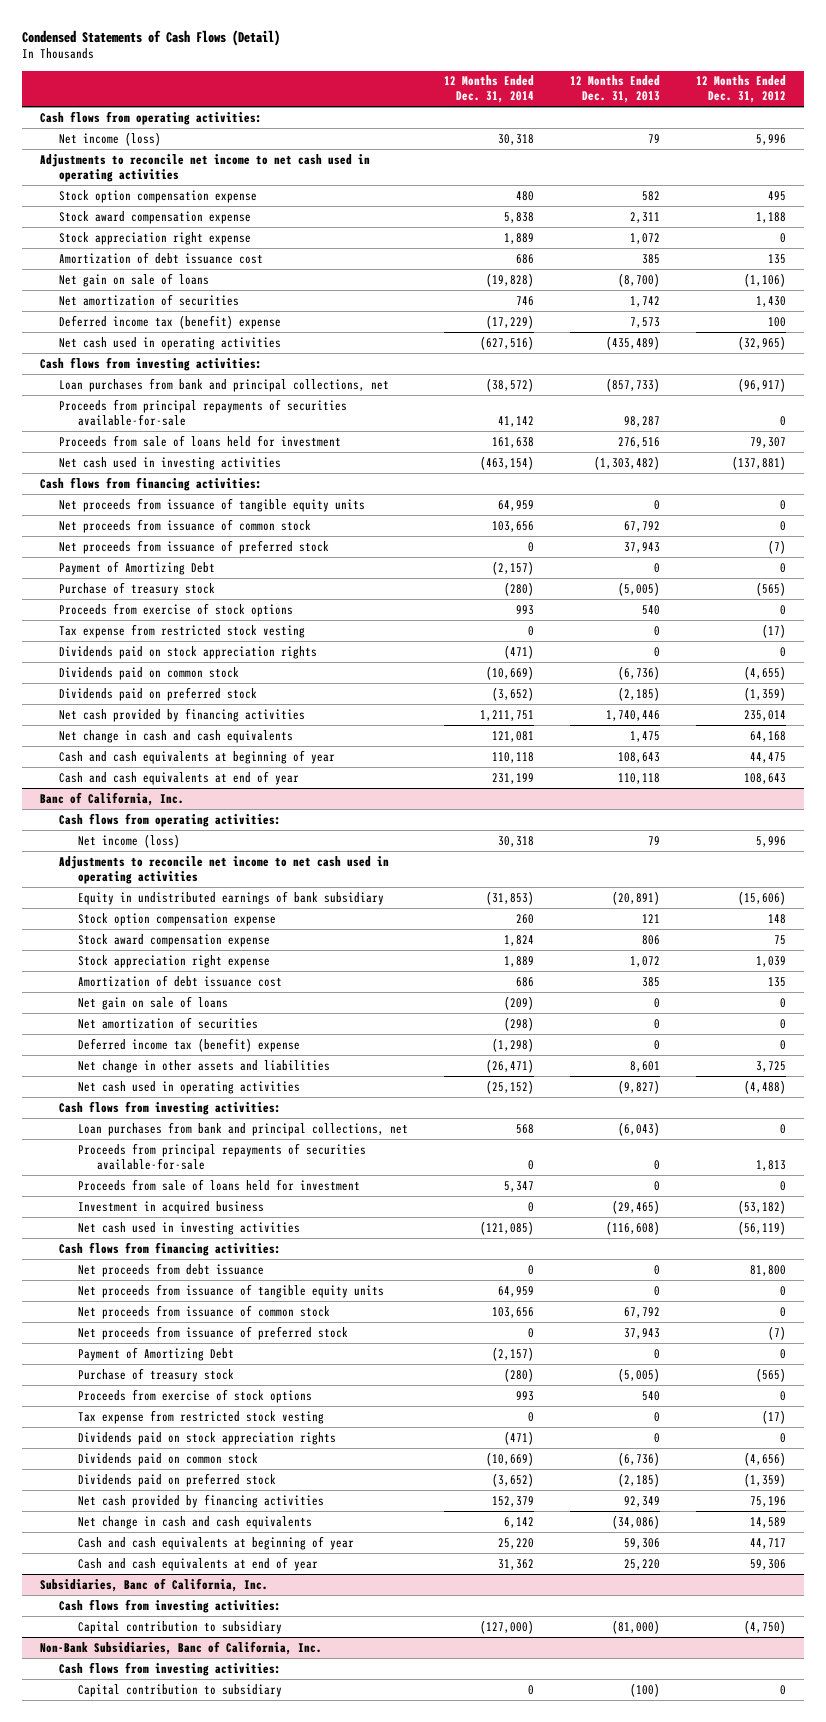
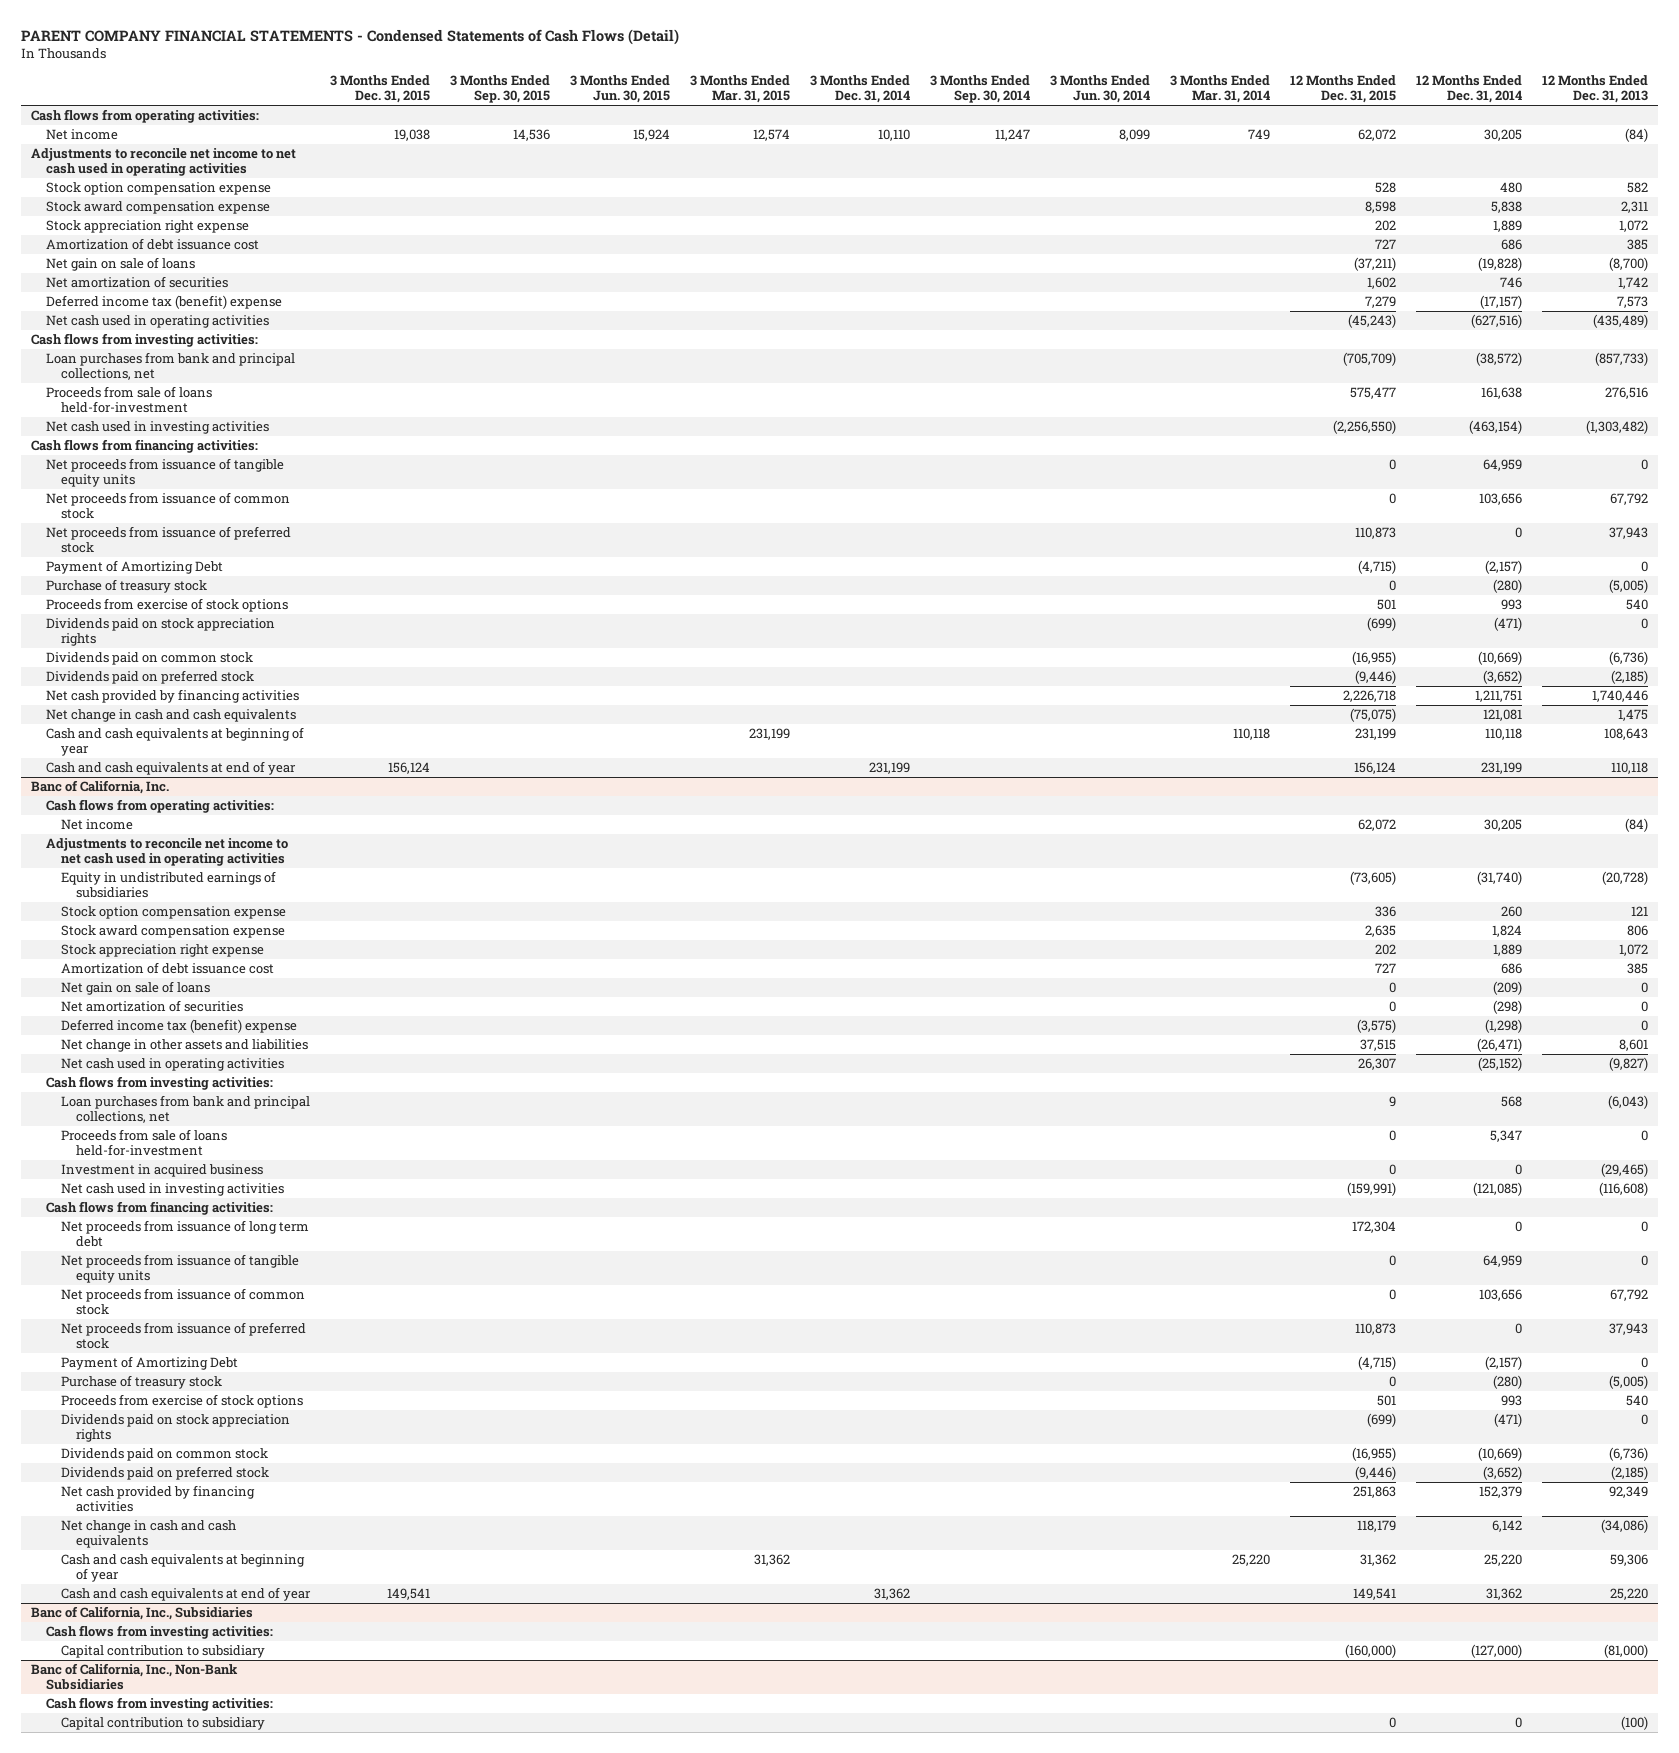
[22,29,281,46] Condensed Statements of Cash Flows (Detail) -> [20,28,679,45] PARENT COMPANY FINANCIAL STATEMENTS - Condensed Statements of Cash Flows (Detail)
[695,75,786,104] 12 Months Ended Dec. 31, 2012 -> none
none -> [330,75,431,104] 3 Months Ended Dec. 31, 2015
none -> [450,75,551,104] 3 Months Ended Sep. 30, 2015
none -> [570,75,671,104] 3 Months Ended Jun. 30, 2015
none -> [690,75,791,104] 3 Months Ended Mar. 31, 2015
none -> [810,75,911,104] 3 Months Ended Dec. 31, 2014
none -> [930,75,1031,104] 3 Months Ended Sep. 30, 2014
none -> [1050,75,1151,104] 3 Months Ended Jun. 30, 2014
none -> [1170,75,1271,104] 3 Months Ended Mar. 31, 2014
none -> [1290,75,1397,104] 12 Months Ended Dec. 31, 2015
[59,131,162,146] Net income (loss) -> [46,129,119,141] Net income
[498,133,535,145] 30,318 -> [1484,129,1523,142] 30,205
[647,133,660,143] 79 -> [1625,128,1649,143] (84)
[486,314,535,329] (17,229) -> [1480,295,1523,310] (17,157)
[59,398,348,426] Proceeds from principal repayments of securities available-for-sale -> none
[59,434,342,447] Proceeds from sale of loans held for investment -> [46,386,213,414] Proceeds from sale of loans held-for-investment
[59,623,306,638] Tax expense from restricted stock vesting -> none
[78,833,181,848] Net income (loss) -> [61,819,134,831] Net income
[498,835,535,847] 30,318 -> [1484,819,1523,832] 30,205
[647,835,660,845] 79 -> [1625,818,1649,833] (84)
[78,890,385,905] Equity in undistributed earnings of bank subsidiary -> [61,871,277,899] Equity in undistributed earnings of subsidiaries
[486,890,535,905] (31,853) -> [1477,871,1523,886] (31,740)
[611,890,660,905] (20,891) -> [1602,871,1649,886] (20,728)
[78,1142,367,1170] Proceeds from principal repayments of securities available-for-sale -> none
[78,1178,361,1191] Proceeds from sale of loans held for investment -> [61,1129,228,1157] Proceeds from sale of loans held-for-investment
[78,1262,265,1277] Net proceeds from debt issuance -> [61,1220,310,1248] Net proceeds from issuance of long term debt
[78,1409,325,1424] Tax expense from restricted stock vesting -> none
[40,1577,269,1592] Subsidiaries, Banc of California, Inc. -> [30,1606,253,1621] Banc of California, Inc., Subsidiaries
[40,1640,323,1655] Non-Bank Subsidiaries, Banc of California, Inc. -> [30,1663,238,1691] Banc of California, Inc., Non-Bank Subsidiaries

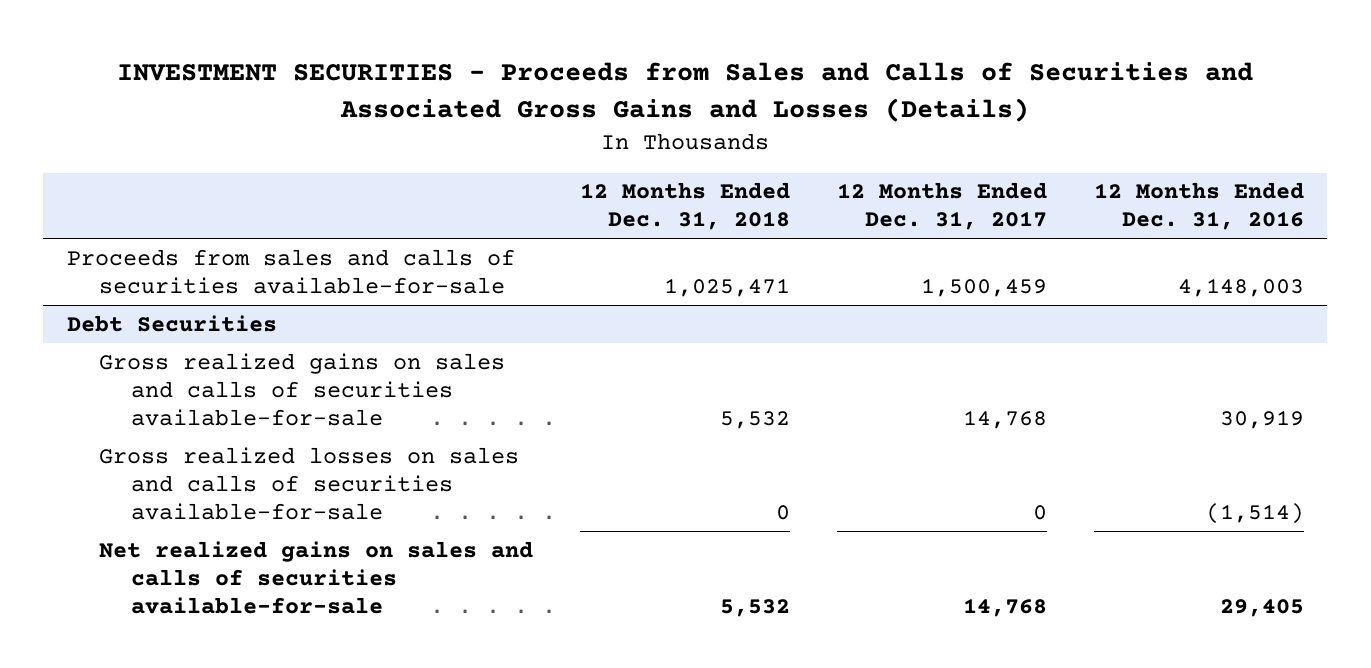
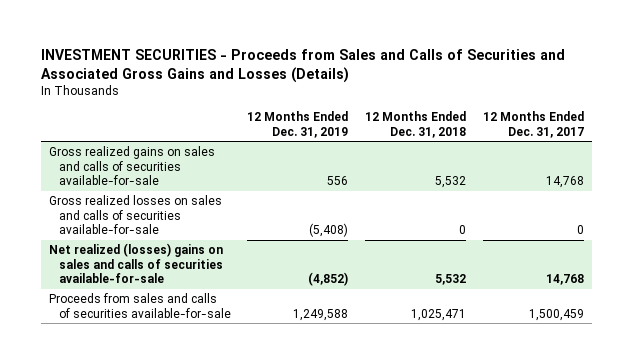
[1093,182,1304,231] 12 Months Ended Dec. 31, 2016 -> none
none -> [247,111,349,139] 12 Months Ended Dec. 31, 2019
[66,314,277,332] Debt Securities -> none
[98,540,533,614] Net realized gains on sales and calls of securities available-for-sale -> [48,243,223,284] Net realized (losses) gains on sales and calls of securities available-for-sale
[66,248,515,294] Proceeds from sales and calls of securities available-for-sale -> [48,293,231,318] Proceeds from sales and calls of securities available-for-sale

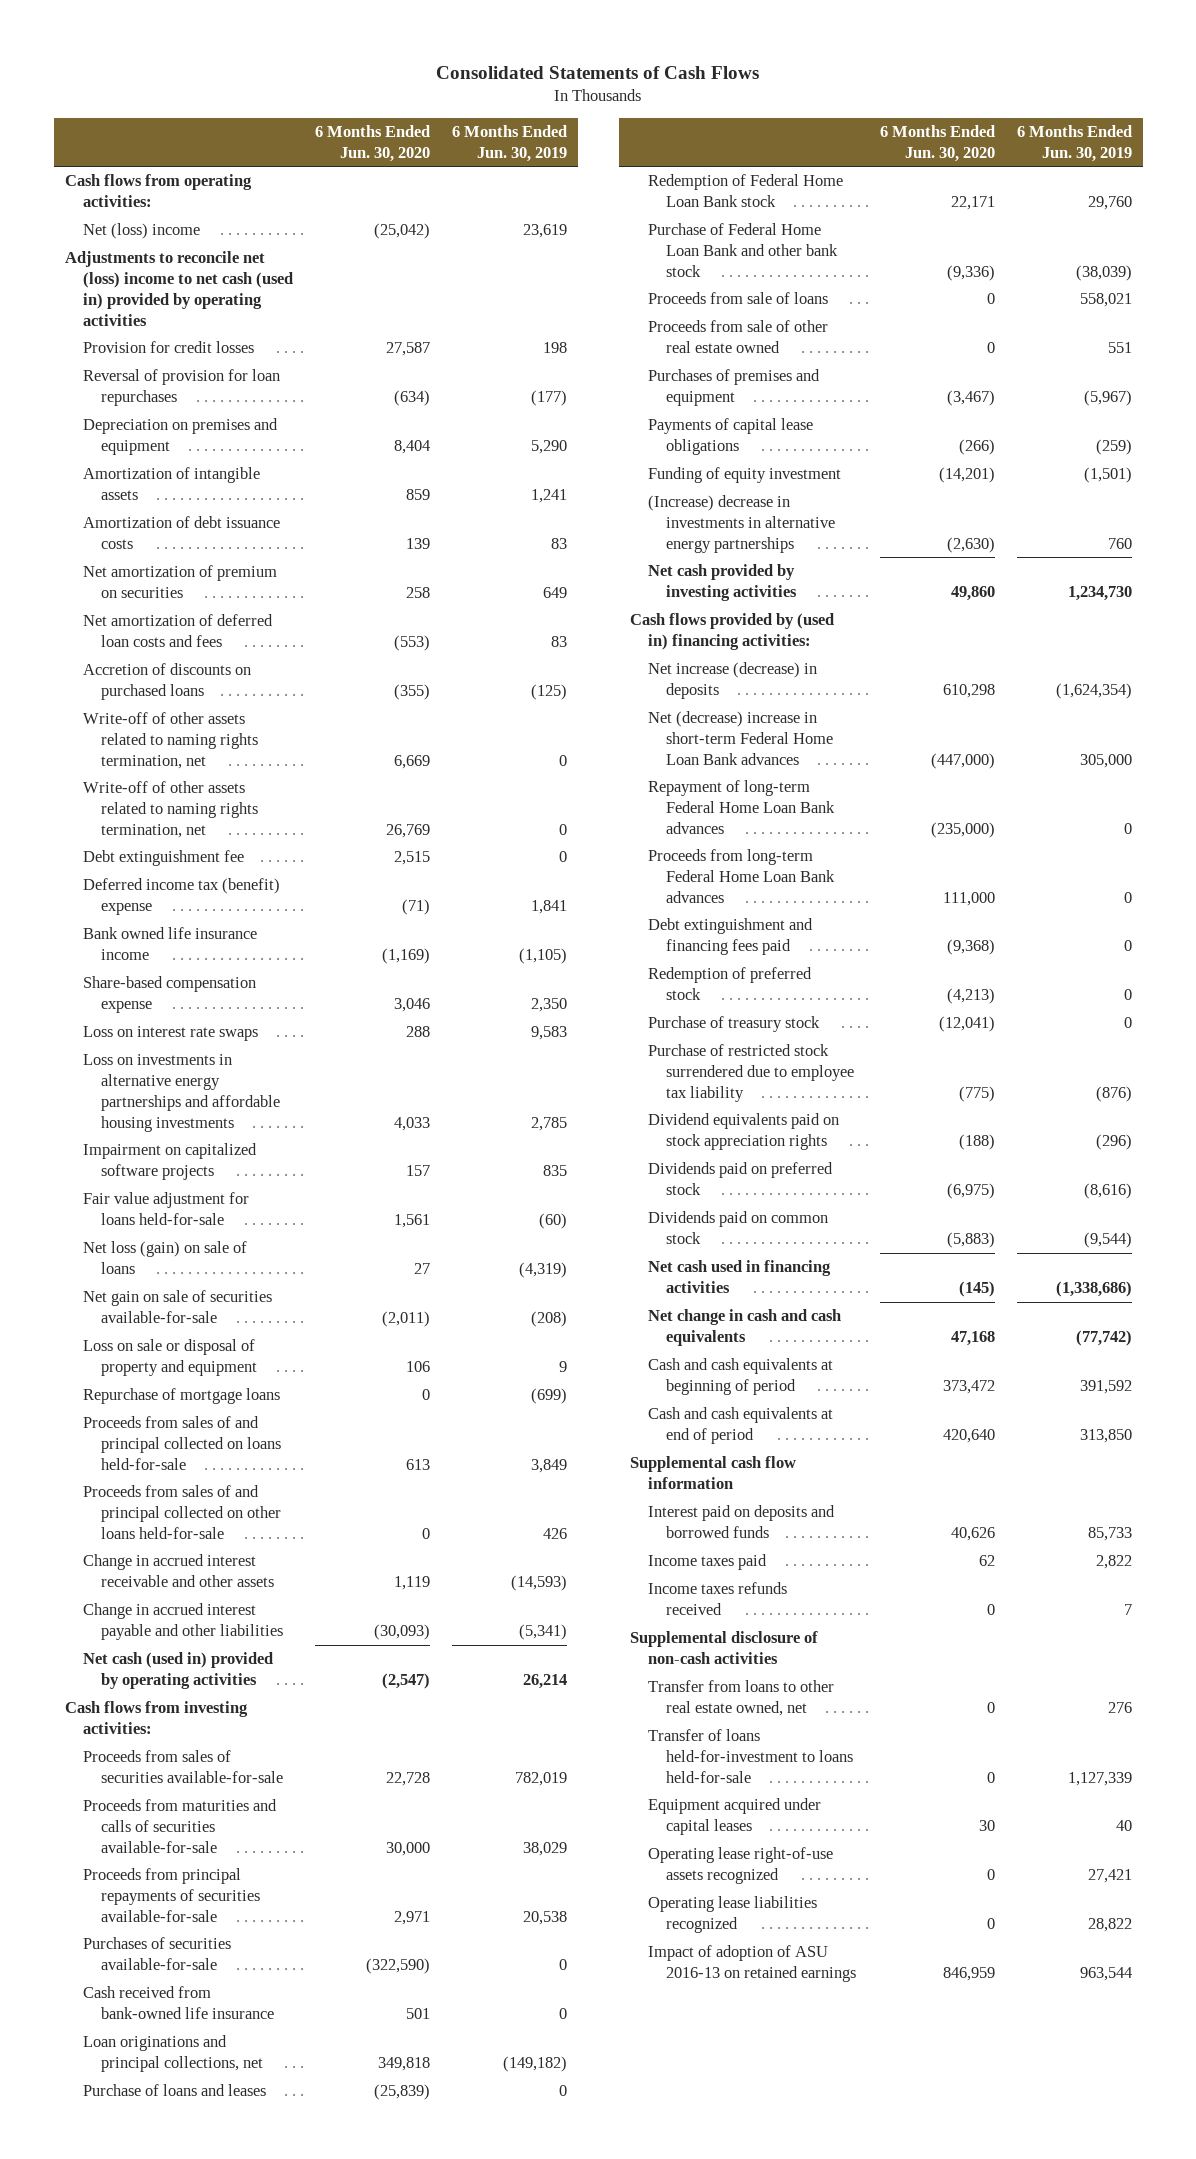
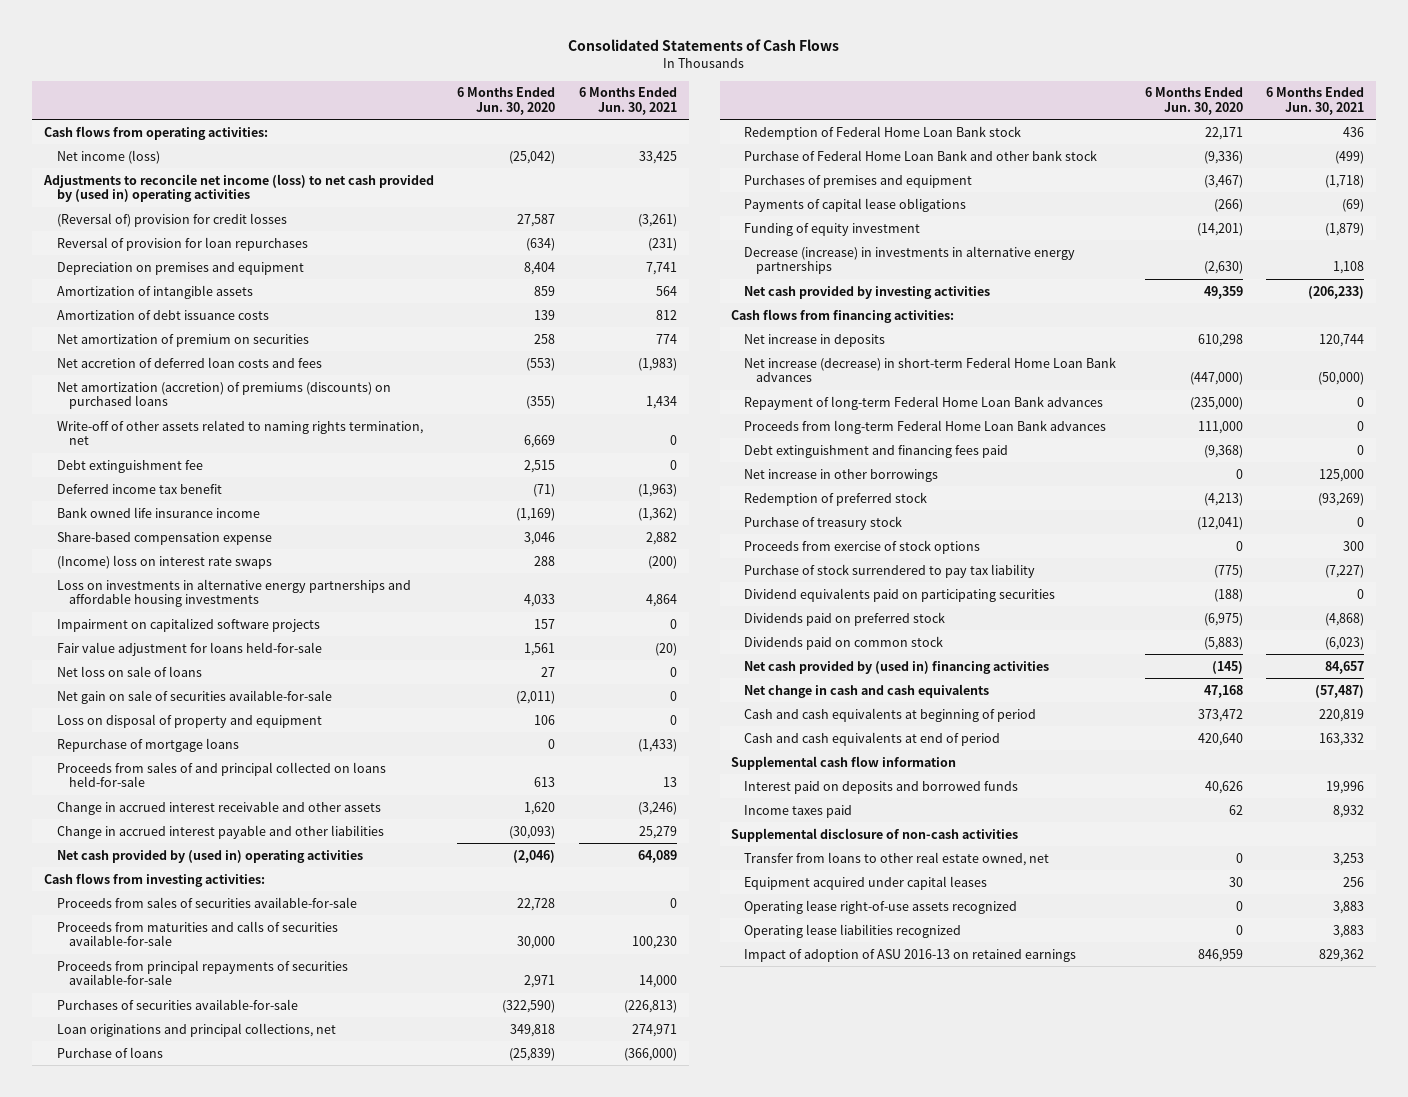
[451,124,567,162] 6 Months Ended Jun. 30, 2019 -> none
none -> [578,87,677,115] 6 Months Ended Jun. 30, 2021
[82,223,200,240] Net (loss) income -> [56,149,160,164] Net income (loss)
[64,251,293,326] Adjustments to reconcile net (loss) income to net cash (used in) provided by operating activities -> [42,173,434,203] Adjustments to reconcile net income (loss) to net cash provided by (used in) operating activities
[82,341,254,354] Provision for credit losses -> [56,212,287,227] (Reversal of) provision for credit losses
[82,614,273,648] Net amortization of deferred loan costs and fees -> [56,356,322,368] Net accretion of deferred loan costs and fees
[82,663,251,701] Accretion of discounts on purchased loans -> [56,381,391,410] Net amortization (accretion) of premiums (discounts) on purchased loans
[82,781,258,838] Write-off of other assets related to naming rights termination, net -> none
[82,878,280,916] Deferred income tax (benefit) expense -> [56,483,222,494] Deferred income tax benefit
[82,1026,258,1042] Loss on interest rate swaps -> [56,554,272,569] (Income) loss on interest rate swaps
[82,1241,247,1275] Net loss (gain) on sale of loans -> [56,665,202,677] Net loss on sale of loans
[82,1339,257,1377] Loss on sale or disposal of property and equipment -> [56,713,322,728] Loss on disposal of property and equipment
[82,1485,281,1539] Proceeds from sales of and principal collected on other loans held-for-sale -> none
[393,1576,430,1591] 1,119 -> [524,801,556,815] 1,620
[82,1652,273,1690] Net cash (used in) provided by operating activities -> [56,849,363,863] Net cash provided by (used in) operating activities
[381,1673,430,1690] (2,547) -> [513,849,556,863] (2,046)
[82,1986,274,2020] Cash received from bank-owned life insurance -> none
[82,2084,266,2097] Purchase of loans and leases -> [56,1046,163,1058] Purchase of loans
[647,292,828,305] Proceeds from sale of loans -> none
[647,320,828,354] Proceeds from sale of other real estate owned -> none
[647,495,835,553] (Increase) decrease in investments in alternative energy partnerships -> [743,245,1075,275] Decrease (increase) in investments in alternative energy partnerships
[950,586,995,602] 49,860 -> [1203,285,1243,299] 49,359
[629,613,834,651] Cash flows provided by (used in) financing activities: -> [731,308,955,323] Cash flows from financing activities:
[647,662,817,700] Net increase (decrease) in deposits -> [743,333,885,347] Net increase in deposits
[647,711,833,765] Net (decrease) increase in short-term Federal Home Loan Bank advances -> [743,356,1116,383] Net increase (decrease) in short-term Federal Home Loan Bank advances
none -> [743,468,938,482] Net increase in other borrowings
none -> [743,539,980,554] Proceeds from exercise of stock options
[647,1044,854,1102] Purchase of restricted stock surrendered due to employee tax liability -> [743,563,1035,578] Purchase of stock surrendered to pay tax liability
[647,1113,839,1151] Dividend equivalents paid on stock appreciation rights -> [743,587,1055,602] Dividend equivalents paid on participating securities
[647,1260,831,1294] Net cash used in financing activities -> [743,660,1049,674] Net cash provided by (used in) financing activities
[647,1582,787,1616] Income taxes refunds received -> none
[647,1729,853,1783] Transfer of loans held-for-investment to loans held-for-sale -> none

